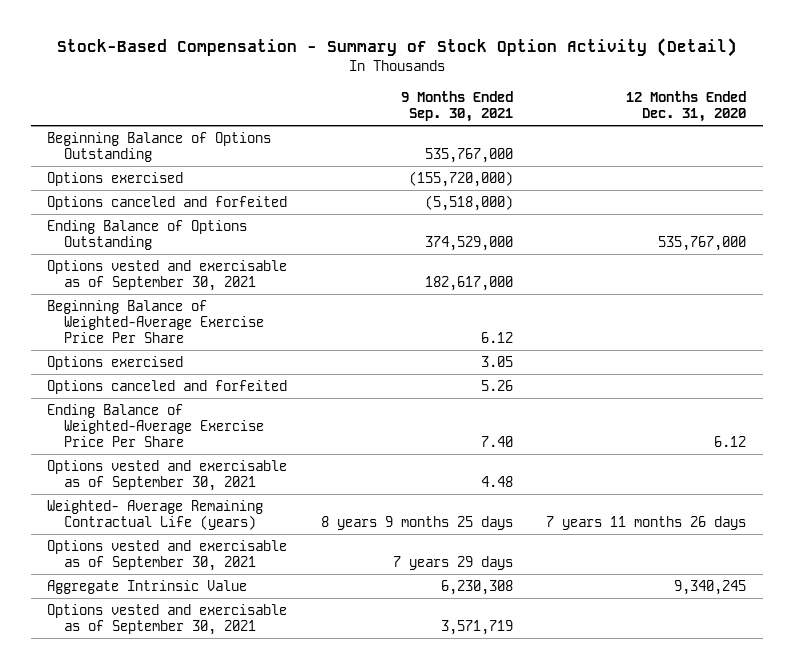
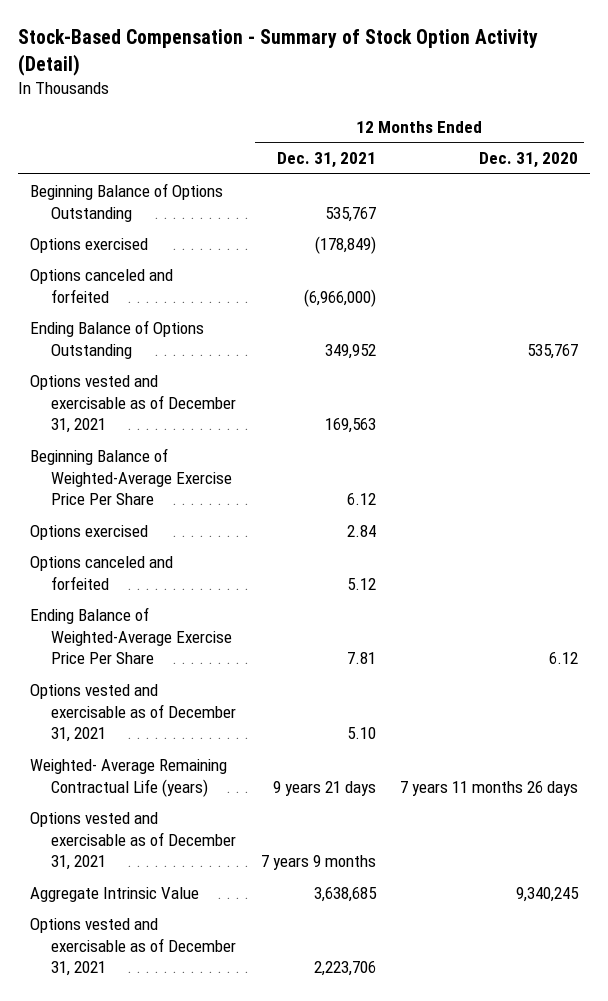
[400,91,513,123] 9 Months Ended Sep. 30, 2021 -> none
none -> [276,151,376,168] Dec. 31, 2021
[657,236,746,252] 535,767,000 -> [526,343,578,359] 535,767
[47,259,288,292] Options vested and exercisable as of September 30, 2021 -> [29,374,237,434] Options vested and exercisable as of December 31, 2021
[47,459,288,492] Options vested and exercisable as of September 30, 2021 -> [29,683,237,743] Options vested and exercisable as of December 31, 2021
[47,539,288,572] Options vested and exercisable as of September 30, 2021 -> [29,811,237,871] Options vested and exercisable as of December 31, 2021
[47,603,288,636] Options vested and exercisable as of September 30, 2021 -> [29,917,237,977] Options vested and exercisable as of December 31, 2021

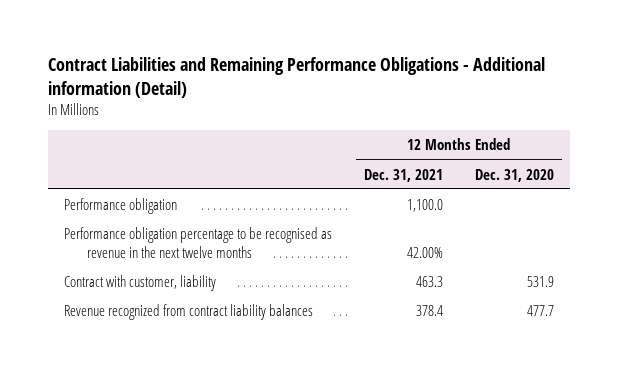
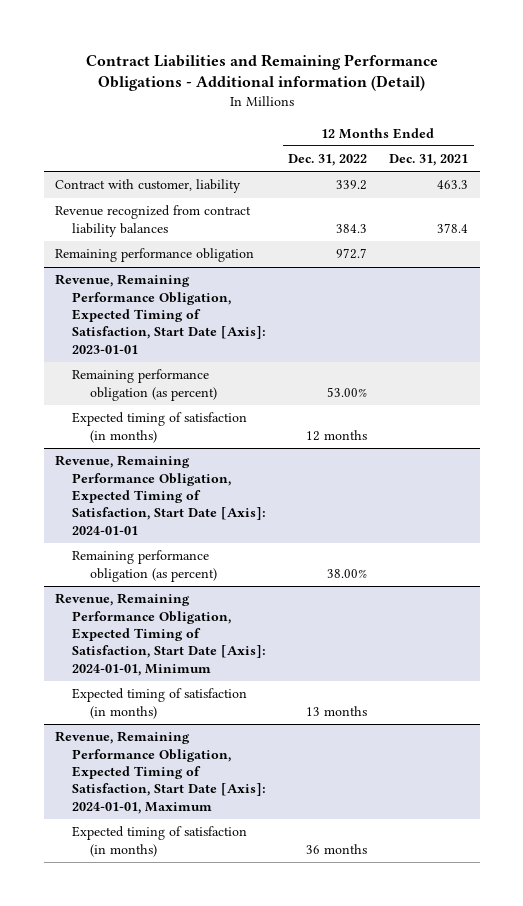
[474,168,554,182] Dec. 31, 2020 -> none
none -> [288,154,368,167] Dec. 31, 2022
[63,198,177,215] Performance obligation -> none
[63,227,332,258] Performance obligation percentage to be recognised as revenue in the next twelve months -> none
none -> [54,248,254,263] Remaining performance obligation
none -> [54,274,267,354] Revenue, Remaining Performance Obligation, Expected Timing of Satisfaction, Start Date [Axis]: 2023-01-01
none -> [72,369,217,401] Remaining performance obligation (as percent)
none -> [72,412,248,443] Expected timing of satisfaction (in months)
none -> [54,455,267,535] Revenue, Remaining Performance Obligation, Expected Timing of Satisfaction, Start Date [Axis]: 2024-01-01
none -> [72,550,217,582] Remaining performance obligation (as percent)
none -> [54,593,267,676] Revenue, Remaining Performance Obligation, Expected Timing of Satisfaction, Start Date [Axis]: 2024-01-01, Minimum
none -> [72,688,248,719] Expected timing of satisfaction (in months)
none -> [54,731,267,814] Revenue, Remaining Performance Obligation, Expected Timing of Satisfaction, Start Date [Axis]: 2024-01-01, Maximum
none -> [72,826,248,857] Expected timing of satisfaction (in months)

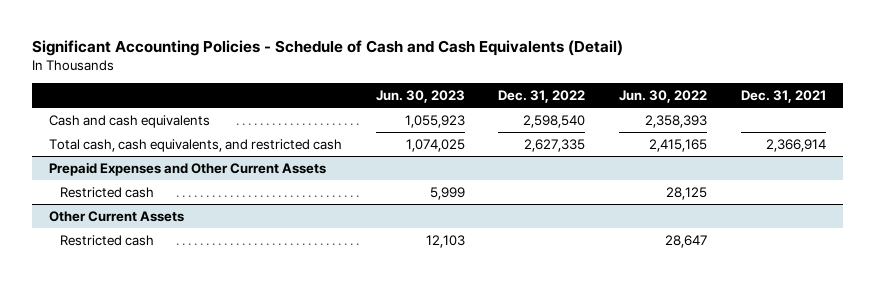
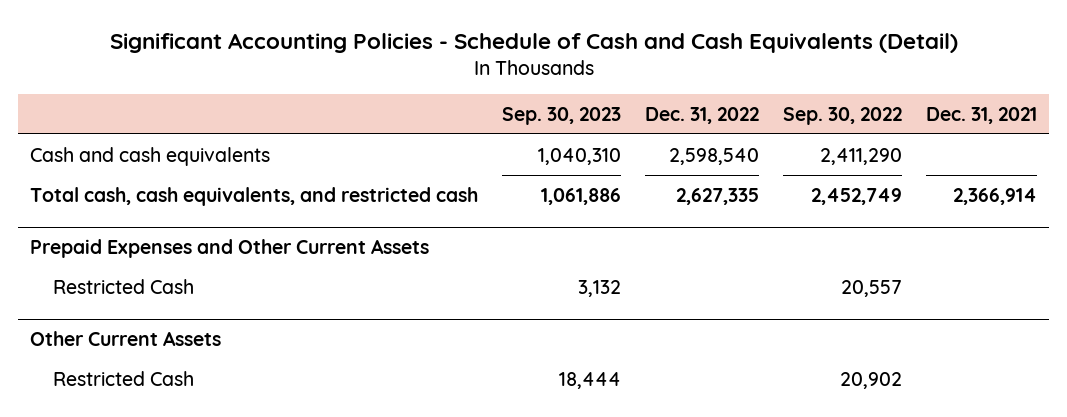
[375,90,465,104] Jun. 30, 2023 -> none
[619,90,708,104] Jun. 30, 2022 -> none
none -> [502,106,622,125] Sep. 30, 2023
none -> [783,106,903,125] Sep. 30, 2022
[59,186,154,198] Restricted cash -> [53,278,195,294] Restricted Cash
[59,234,154,246] Restricted cash -> [53,370,195,386] Restricted Cash

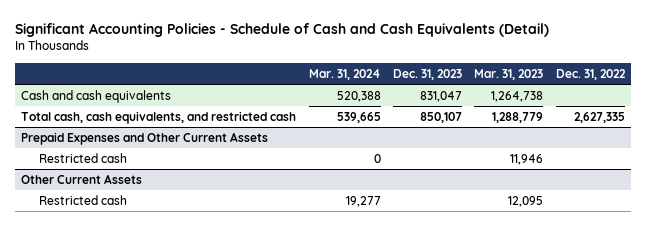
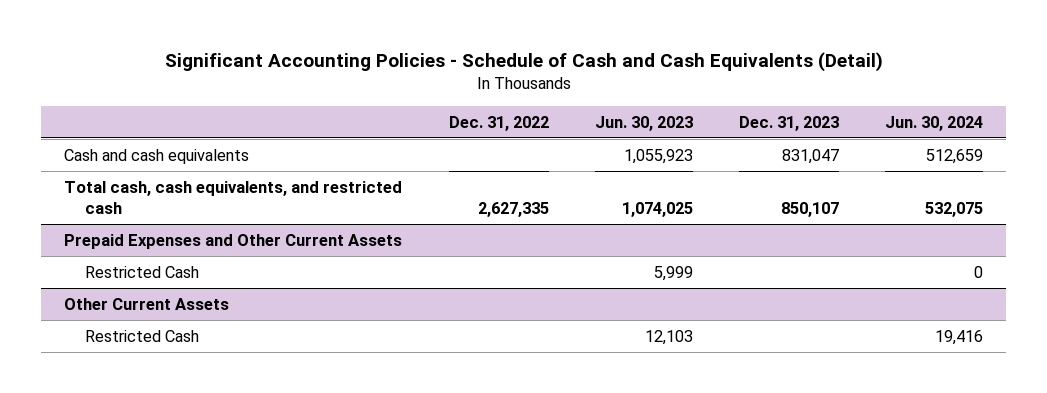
[308,68,381,80] Mar. 31, 2024 -> none
[474,68,544,80] Mar. 31, 2023 -> none
none -> [594,115,693,131] Jun. 30, 2023
none -> [885,115,984,131] Jun. 30, 2024
[39,153,128,164] Restricted cash -> [84,265,199,278] Restricted Cash
[39,195,128,206] Restricted cash -> [84,329,199,342] Restricted Cash

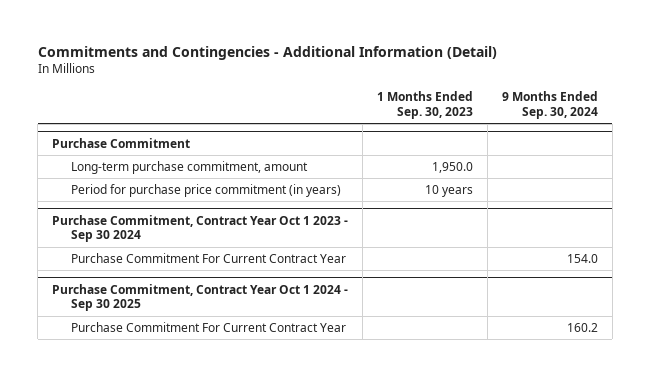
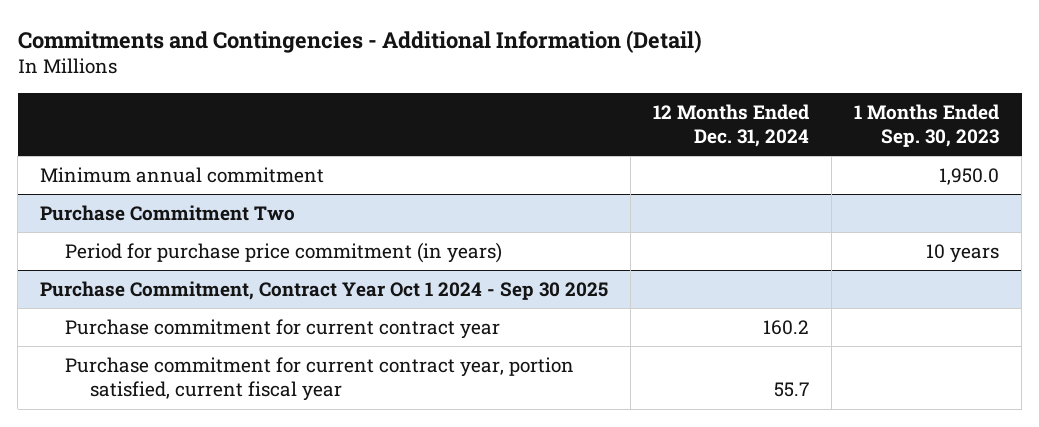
[501,91,598,120] 9 Months Ended Sep. 30, 2024 -> none
none -> [653,103,810,148] 12 Months Ended Dec. 31, 2024
[70,161,308,175] Long-term purchase commitment, amount -> none
none -> [40,167,325,184] Minimum annual commitment
[52,137,191,148] Purchase Commitment -> [40,205,296,222] Purchase Commitment Two
[52,214,349,243] Purchase Commitment, Contract Year Oct 1 2023 - Sep 30 2024 -> none
[70,253,346,264] Purchase Commitment For Current Contract Year -> none
[70,322,346,333] Purchase Commitment For Current Contract Year -> [64,319,500,340] Purchase commitment for current contract year
none -> [64,357,574,402] Purchase commitment for current contract year, portion satisfied, current fiscal year

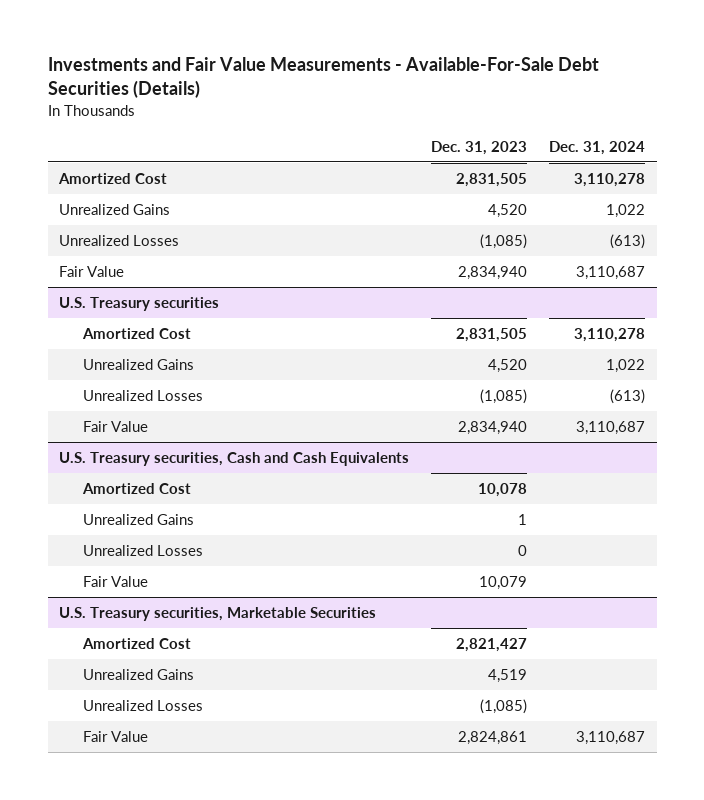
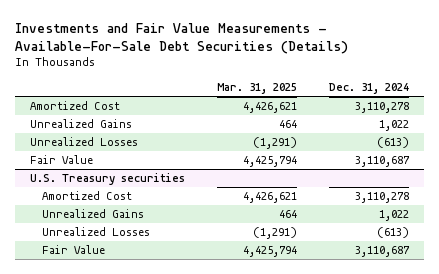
[431,140,528,155] Dec. 31, 2023 -> none
none -> [216,83,297,95] Mar. 31, 2025
[58,451,409,466] U.S. Treasury securities, Cash and Cash Equivalents -> none
[81,482,191,494] Amortized Cost -> none
[82,513,194,525] Unrealized Gains -> none
[82,544,203,556] Unrealized Losses -> none
[82,575,148,587] Fair Value -> none
[58,606,376,621] U.S. Treasury securities, Marketable Securities -> none
[81,637,191,649] Amortized Cost -> none
[82,668,194,680] Unrealized Gains -> none
[82,699,203,711] Unrealized Losses -> none
[82,730,148,742] Fair Value -> none

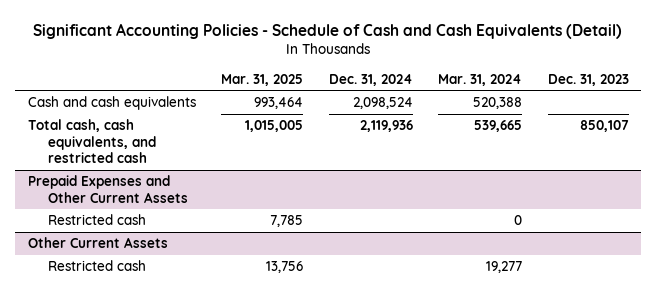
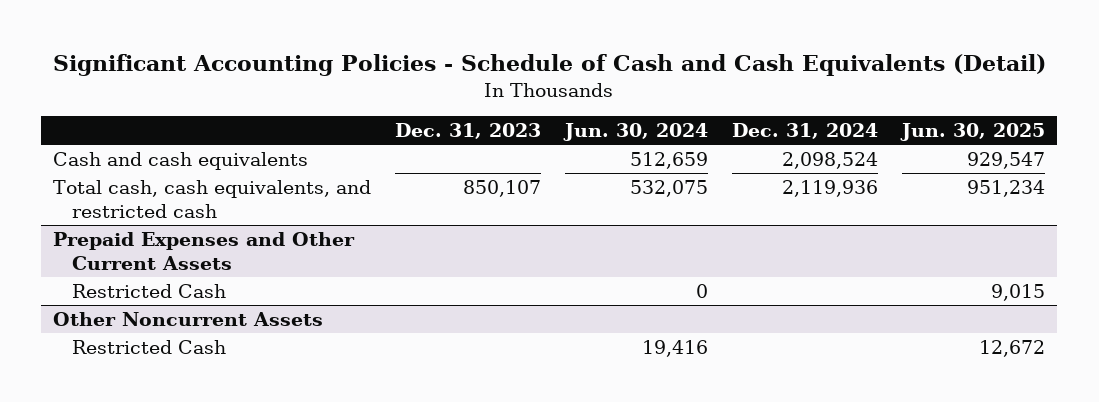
[221,73,304,86] Mar. 31, 2025 -> none
[438,73,523,86] Mar. 31, 2024 -> none
none -> [563,123,709,142] Jun. 30, 2024
none -> [900,123,1046,142] Jun. 30, 2025
[27,237,168,249] Other Current Assets -> none
[47,260,146,272] Restricted cash -> none
[47,214,146,226] Restricted cash -> [72,284,227,299] Restricted Cash
none -> [53,312,324,327] Other Noncurrent Assets
none -> [72,340,227,355] Restricted Cash

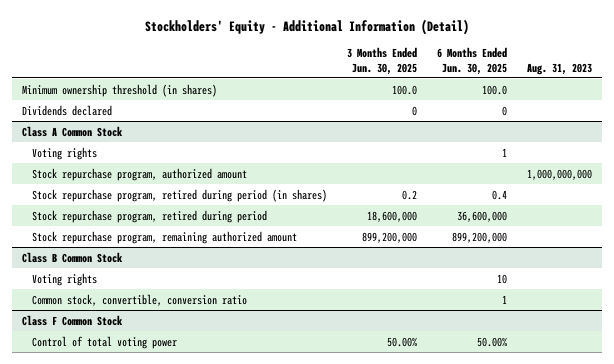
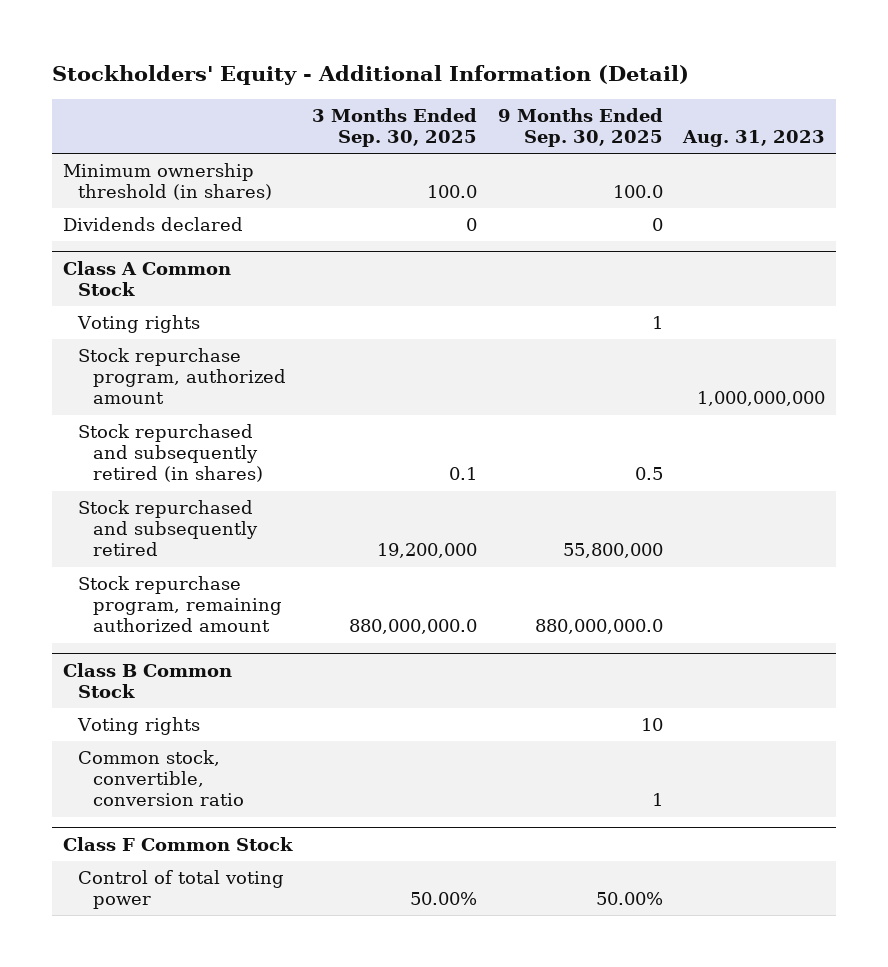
[347,46,418,75] 3 Months Ended Jun. 30, 2025 -> none
[437,46,508,75] 6 Months Ended Jun. 30, 2025 -> none
none -> [312,108,478,148] 3 Months Ended Sep. 30, 2025
none -> [497,108,663,148] 9 Months Ended Sep. 30, 2025
[32,188,328,202] Stock repurchase program, retired during period (in shares) -> [77,424,263,483] Stock repurchased and subsequently retired (in shares)
[32,209,268,223] Stock repurchase program, retired during period -> [77,500,258,557] Stock repurchased and subsequently retired

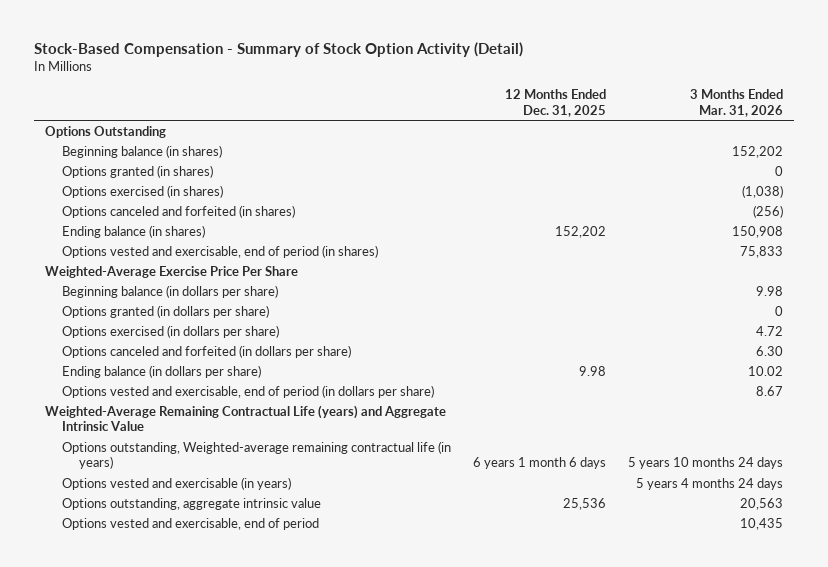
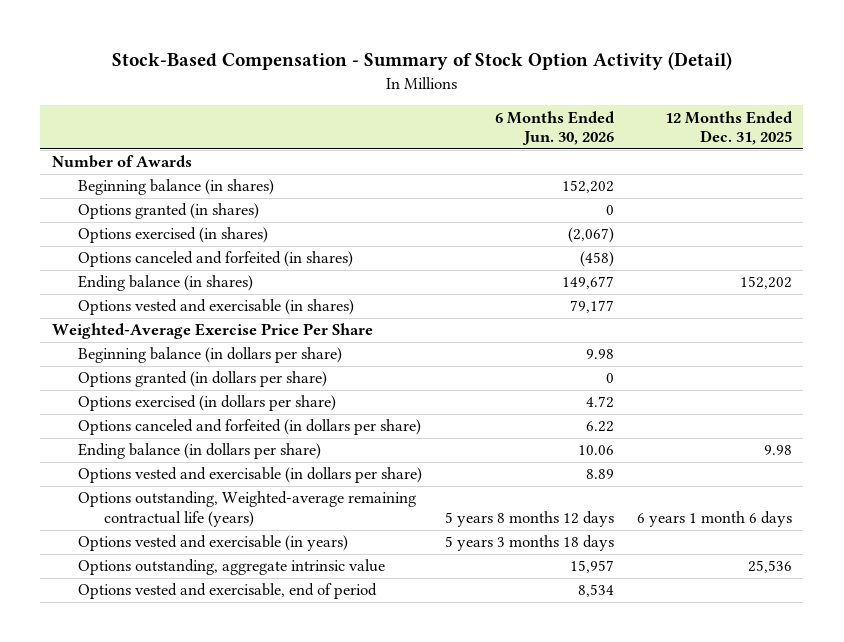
[689,89,783,118] 3 Months Ended Mar. 31, 2026 -> none
none -> [494,110,615,146] 6 Months Ended Jun. 30, 2026
[44,125,166,138] Options Outstanding -> [51,155,192,169] Number of Awards
[61,244,378,258] Options vested and exercisable, end of period (in shares) -> [77,299,354,316] Options vested and exercisable (in shares)
[44,404,446,432] Weighted-Average Remaining Contractual Life (years) and Aggregate Intrinsic Value -> none
[61,384,434,398] Options vested and exercisable, end of period (in dollars per share) -> [77,467,422,484] Options vested and exercisable (in dollars per share)
[61,440,451,470] Options outstanding, Weighted-average remaining contractual life (in years) -> [77,491,416,528] Options outstanding, Weighted-average remaining contractual life (years)

